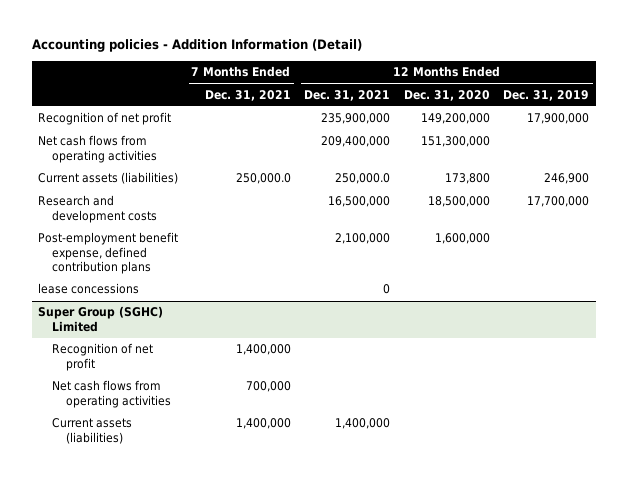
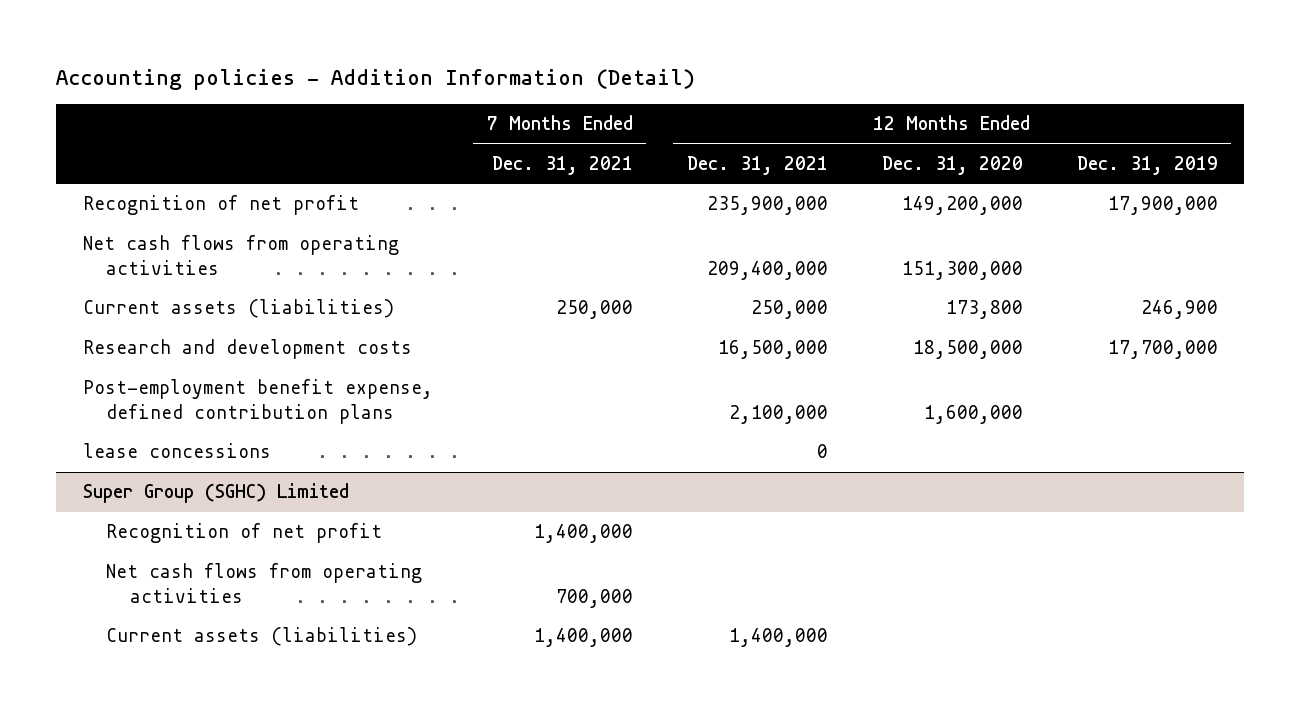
[235,173,291,185] 250,000.0 -> [555,300,633,320] 250,000
[335,173,391,185] 250,000.0 -> [750,300,828,320] 250,000

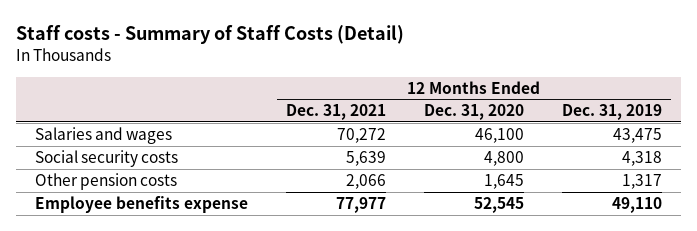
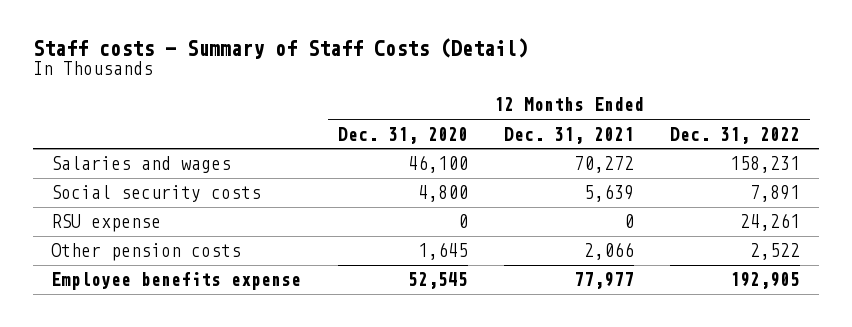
[561,104,662,121] Dec. 31, 2019 -> none
none -> [670,126,801,144] Dec. 31, 2022
none -> [51,214,162,233] RSU expense

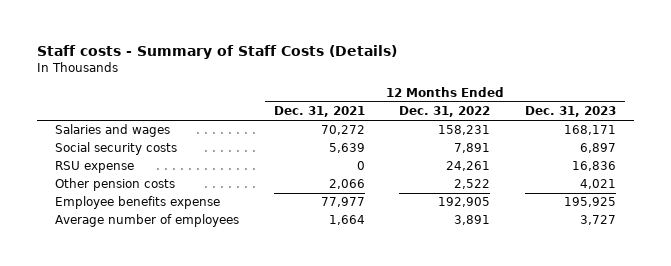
[32,37,528,59] Staff costs - Summary of Staff Costs (Detail) -> [37,44,398,59] Staff costs - Summary of Staff Costs (Details)
[337,126,468,144] Dec. 31, 2020 -> none
none -> [525,106,617,118] Dec. 31, 2023
none -> [54,214,239,228] Average number of employees

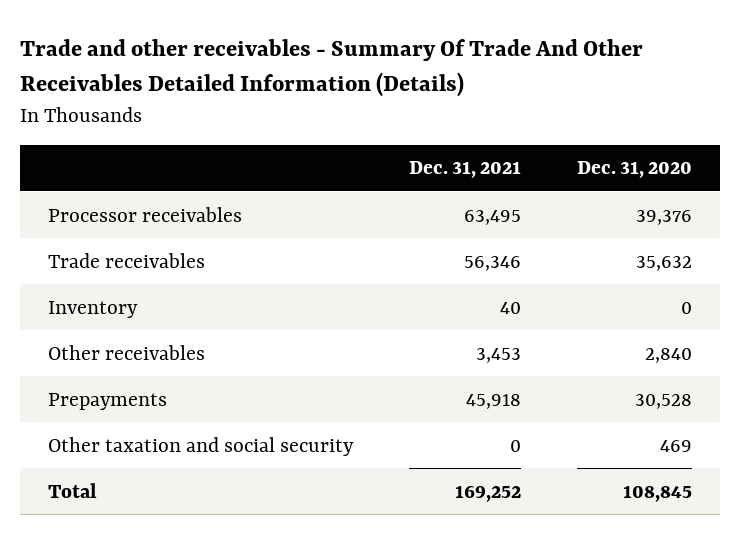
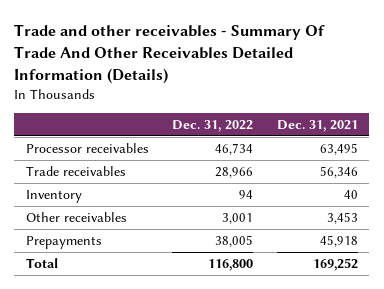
[577,161,693,179] Dec. 31, 2020 -> none
none -> [172,119,254,132] Dec. 31, 2022
[48,436,355,456] Other taxation and social security -> none

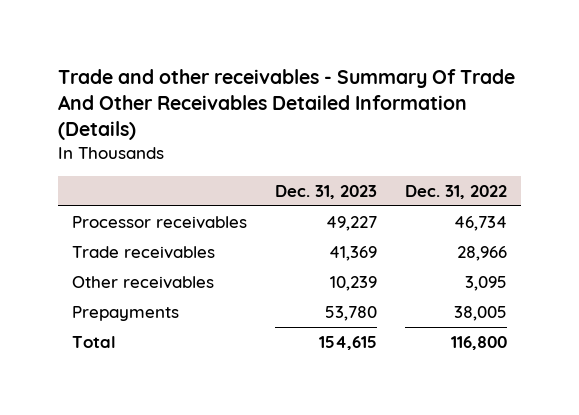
[276,119,358,132] Dec. 31, 2021 -> none
none -> [274,184,377,199] Dec. 31, 2023
[25,190,82,204] Inventory -> none
[222,213,254,225] 3,001 -> [465,275,508,291] 3,095

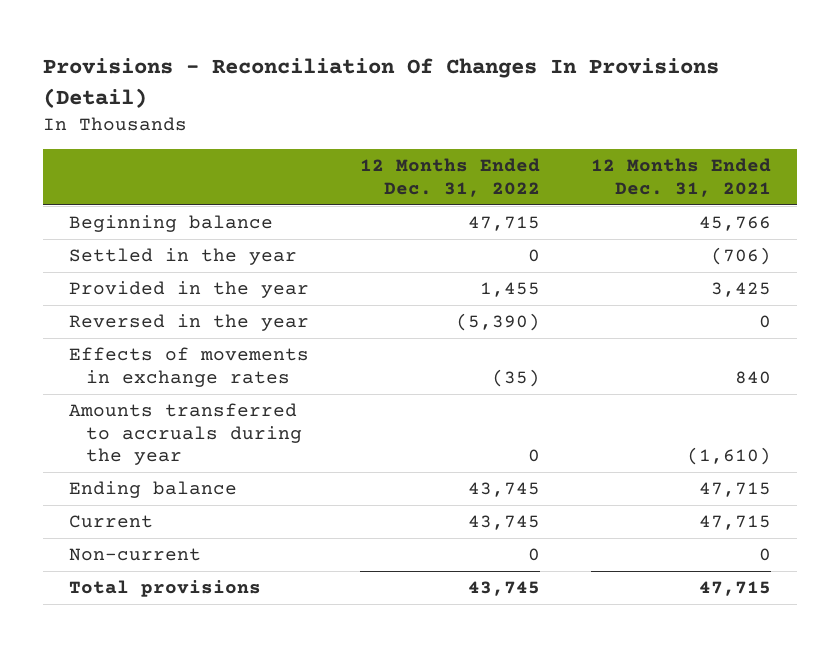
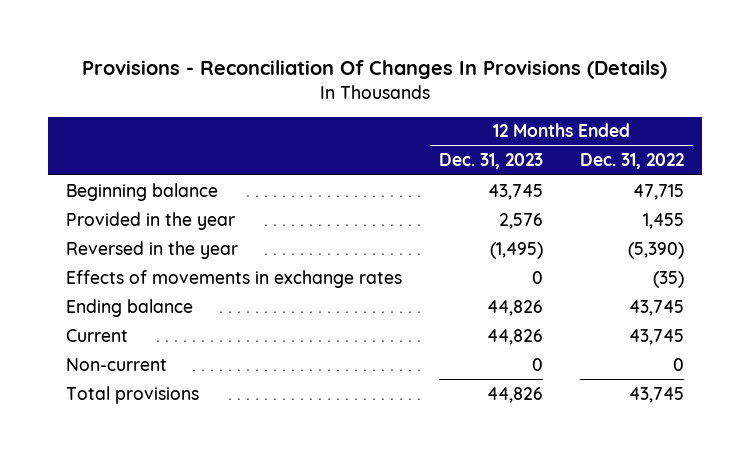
[43,58,720,108] Provisions - Reconciliation Of Changes In Provisions (Detail) -> [82,60,668,80] Provisions - Reconciliation Of Changes In Provisions (Details)
[591,158,772,197] 12 Months Ended Dec. 31, 2021 -> none
none -> [439,153,544,170] Dec. 31, 2023
[68,248,297,266] Settled in the year -> none
[68,403,303,466] Amounts transferred to accruals during the year -> none

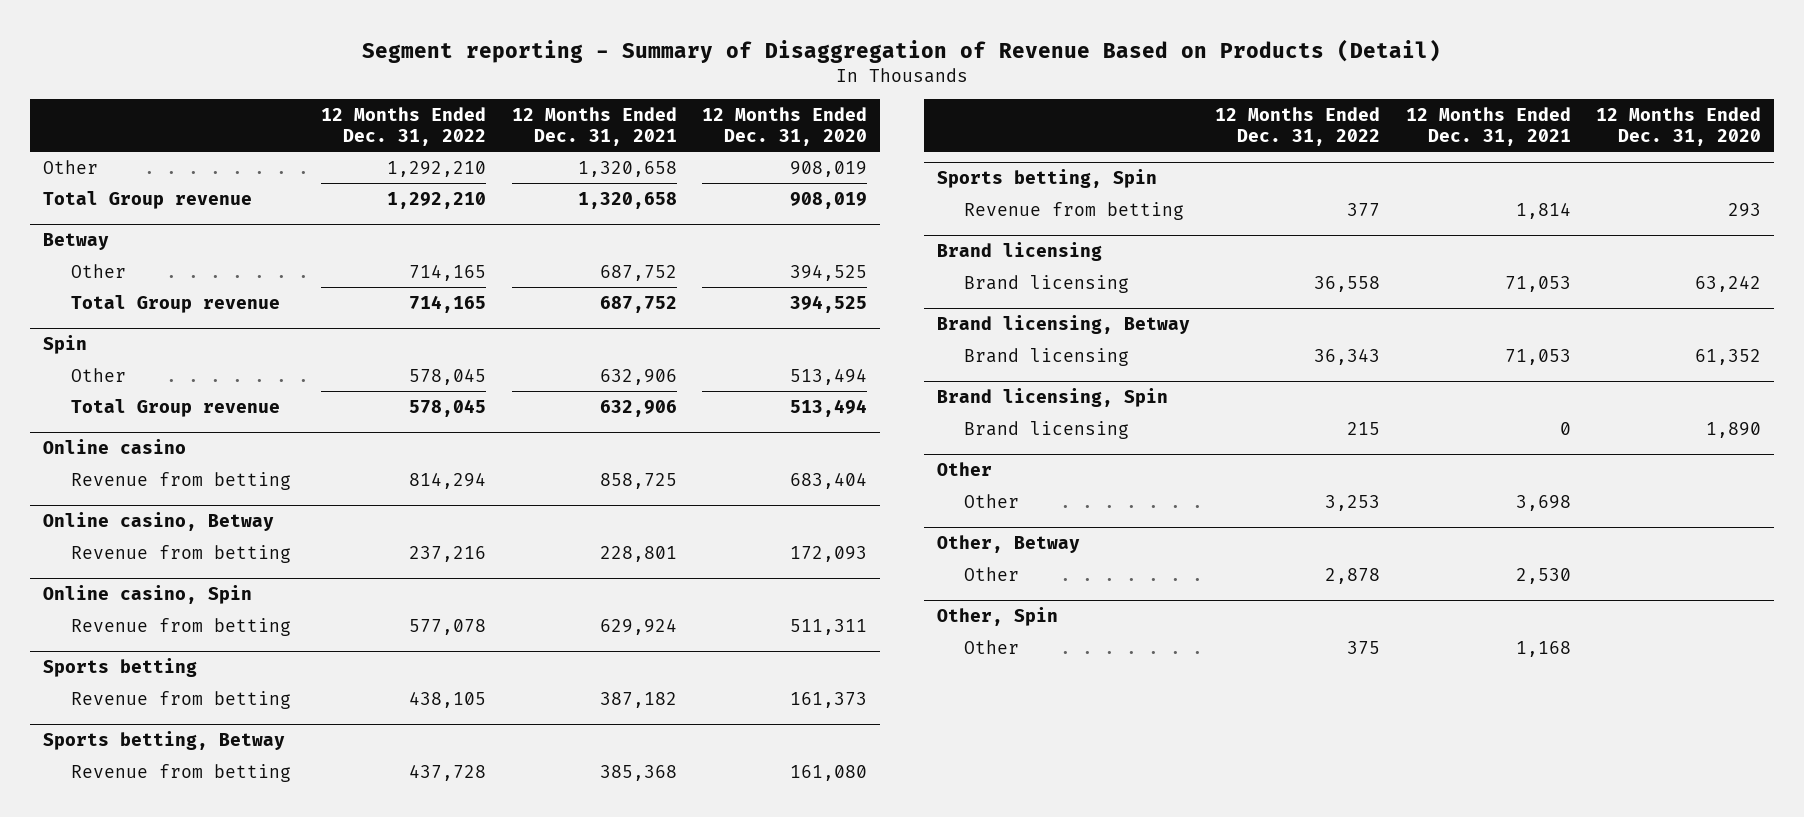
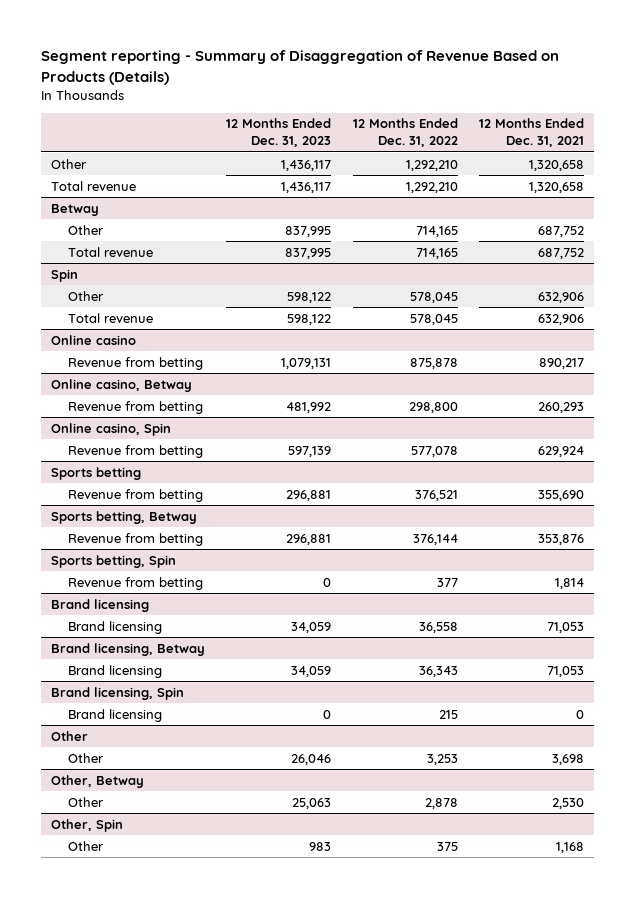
[362,38,1442,63] Segment reporting - Summary of Disaggregation of Revenue Based on Products (Detail) -> [40,50,559,85] Segment reporting - Summary of Disaggregation of Revenue Based on Products (Details)
[702,107,868,146] 12 Months Ended Dec. 31, 2020 -> none
none -> [226,118,332,148] 12 Months Ended Dec. 31, 2023
[43,190,253,209] Total Group revenue -> [51,180,137,191] Total revenue
[70,294,280,313] Total Group revenue -> [68,246,154,257] Total revenue
[70,398,280,417] Total Group revenue -> [68,312,154,323] Total revenue
[409,471,487,489] 814,294 -> [409,357,458,369] 875,878
[599,472,677,489] 858,725 -> [538,357,584,369] 890,217
[409,545,487,562] 237,216 -> [408,401,458,413] 298,800
[599,545,677,562] 228,801 -> [537,401,584,413] 260,293
[409,690,487,708] 438,105 -> [414,489,458,501] 376,521
[599,691,677,708] 387,182 -> [537,489,584,501] 355,690
[409,763,487,781] 437,728 -> [412,533,458,545] 376,144
[599,764,677,781] 385,368 -> [537,533,584,545] 353,876

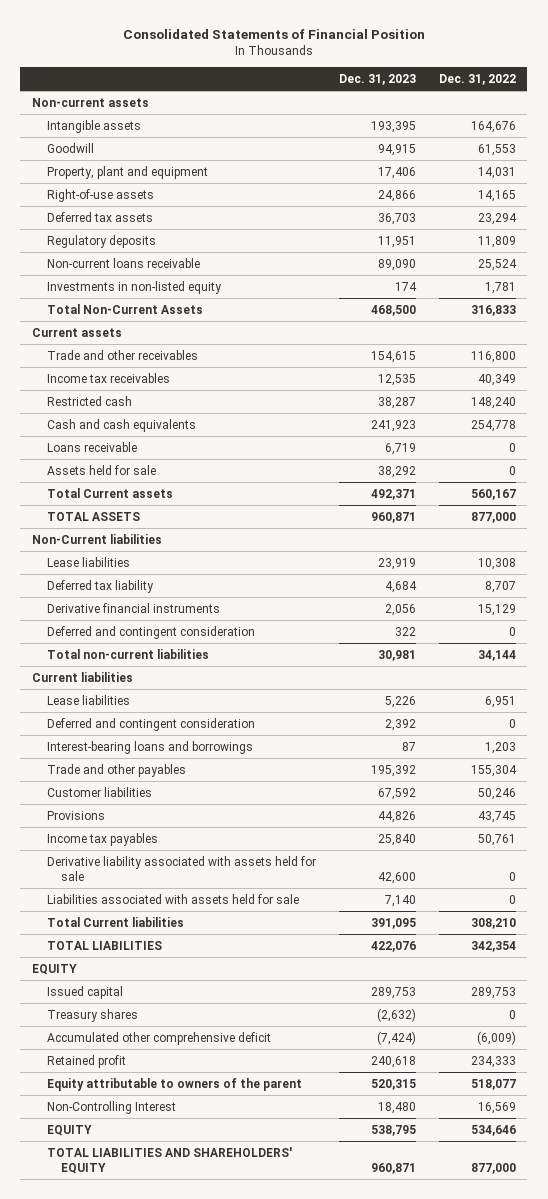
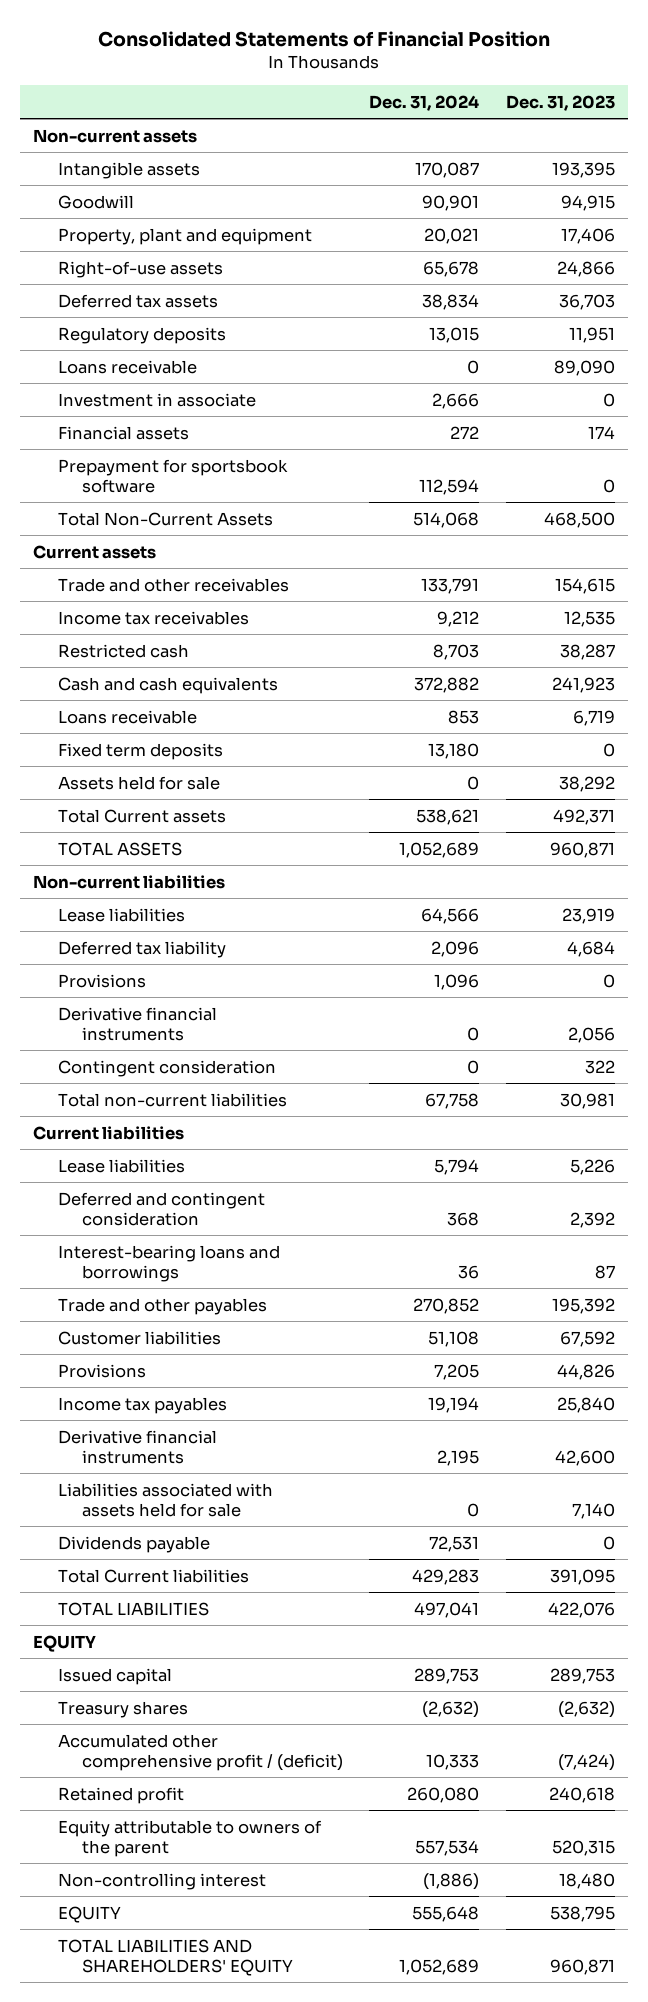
[438,73,516,85] Dec. 31, 2022 -> none
none -> [369,94,480,111] Dec. 31, 2024
[46,257,200,268] Non-current loans receivable -> [57,359,197,374] Loans receivable
none -> [57,392,256,407] Investment in associate
[46,280,222,294] Investments in non-listed equity -> [57,425,189,440] Financial assets
none -> [57,458,288,493] Prepayment for sportsbook software
none -> [57,742,223,760] Fixed term deposits
[31,533,162,544] Non-Current liabilities -> [33,874,226,889] Non-current liabilities
none -> [57,973,146,988] Provisions
[46,625,255,639] Deferred and contingent consideration -> [57,1059,276,1077] Contingent consideration
[46,855,316,881] Derivative liability associated with assets held for sale -> [57,1429,217,1464] Derivative financial instruments
none -> [57,1535,210,1553] Dividends payable
[46,1031,271,1045] Accumulated other comprehensive deficit -> [57,1733,343,1771] Accumulated other comprehensive profit / (deficit)
[46,1100,176,1114] Non-Controlling Interest -> [57,1872,266,1890] Non-controlling interest

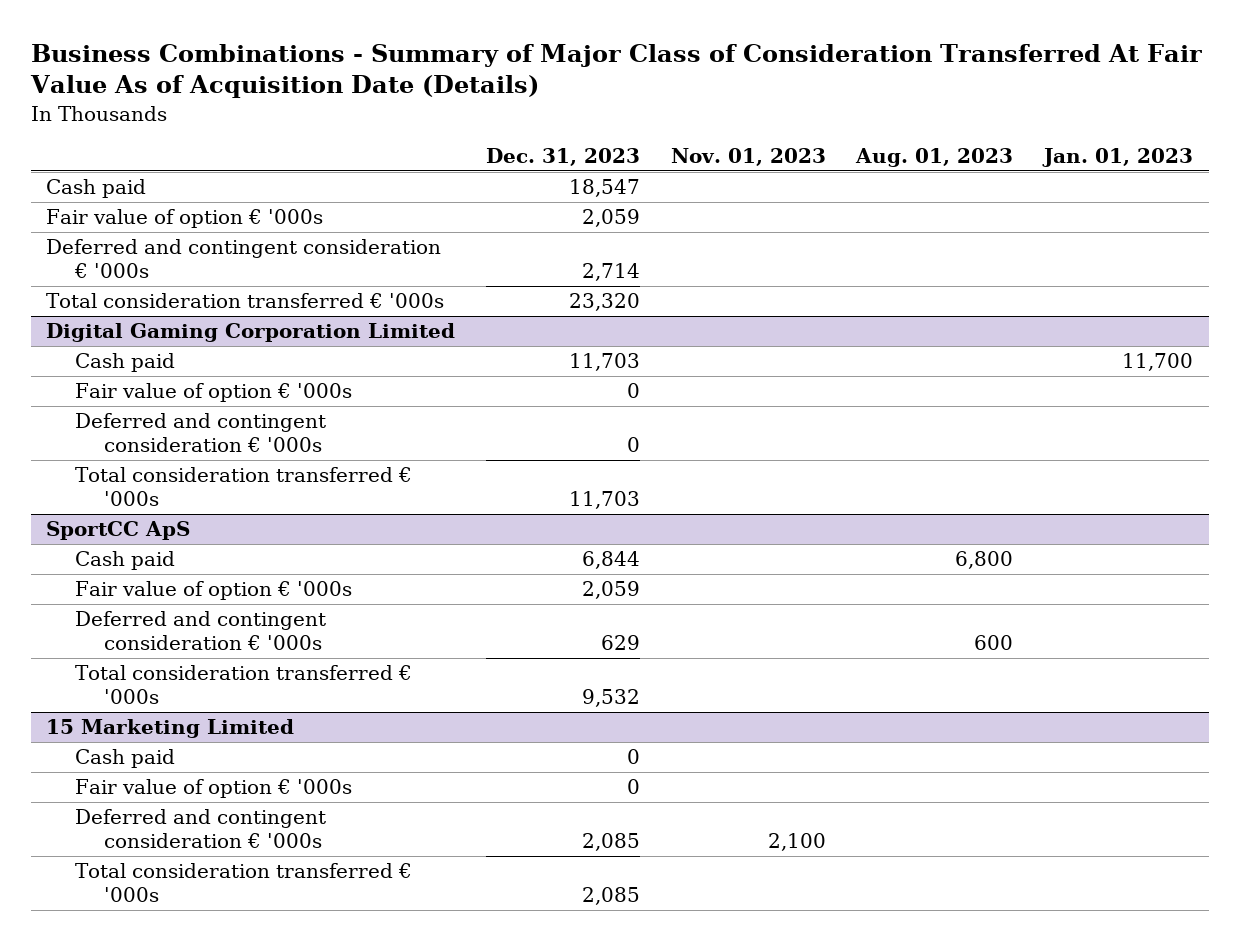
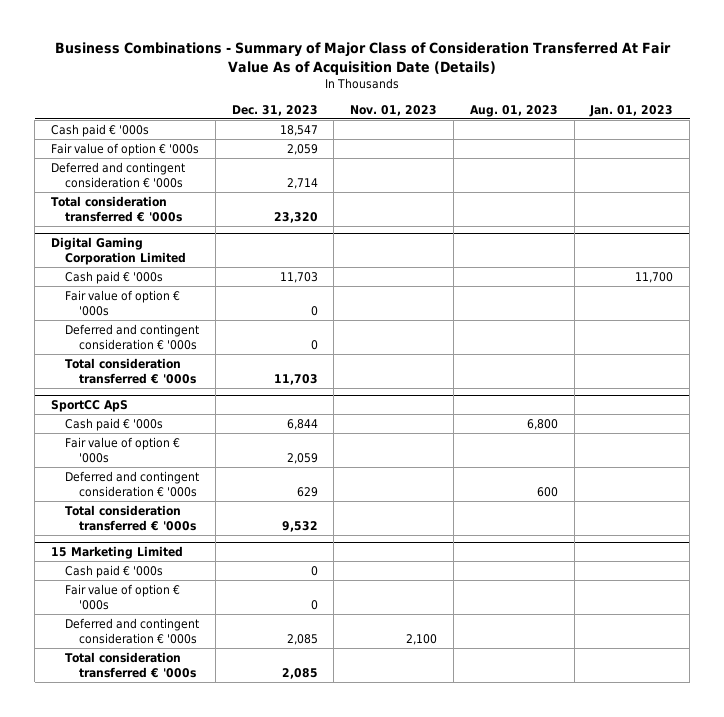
[46,179,147,199] Cash paid -> [51,123,150,137] Cash paid € '000s
[74,353,175,373] Cash paid -> [64,270,163,284] Cash paid € '000s
[74,551,175,571] Cash paid -> [64,417,163,431] Cash paid € '000s
[74,749,175,769] Cash paid -> [64,564,163,578] Cash paid € '000s

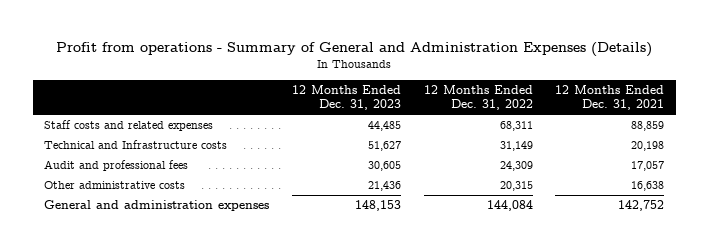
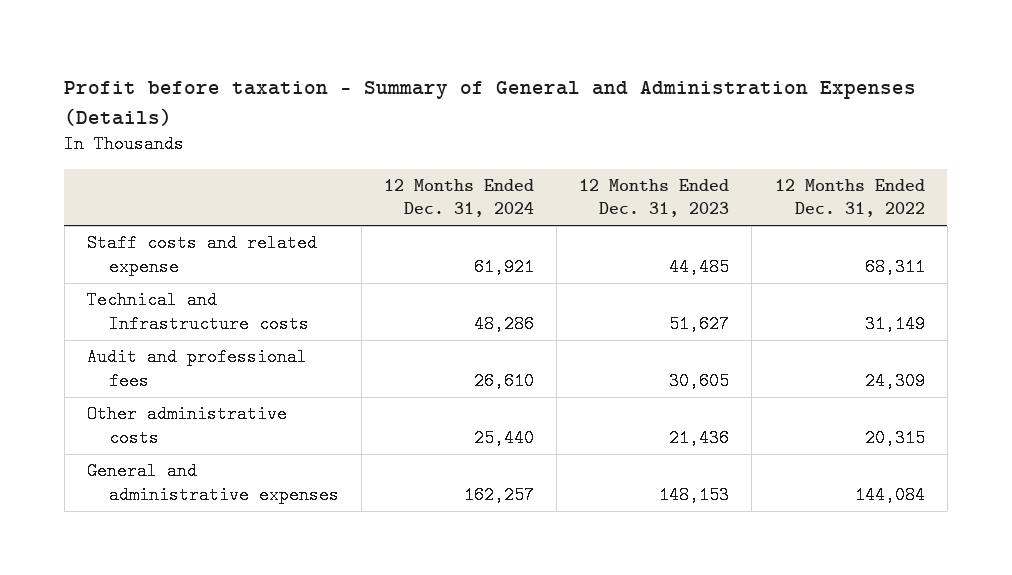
[56,41,653,57] Profit from operations - Summary of General and Administration Expenses (Details) -> [64,81,917,126] Profit before taxation - Summary of General and Administration Expenses (Details)
[555,85,665,111] 12 Months Ended Dec. 31, 2021 -> none
none -> [384,178,535,218] 12 Months Ended Dec. 31, 2024
[44,120,214,132] Staff costs and related expenses -> [86,234,317,276] Staff costs and related expense
[44,200,270,212] General and administration expenses -> [86,462,340,504] General and administrative expenses

